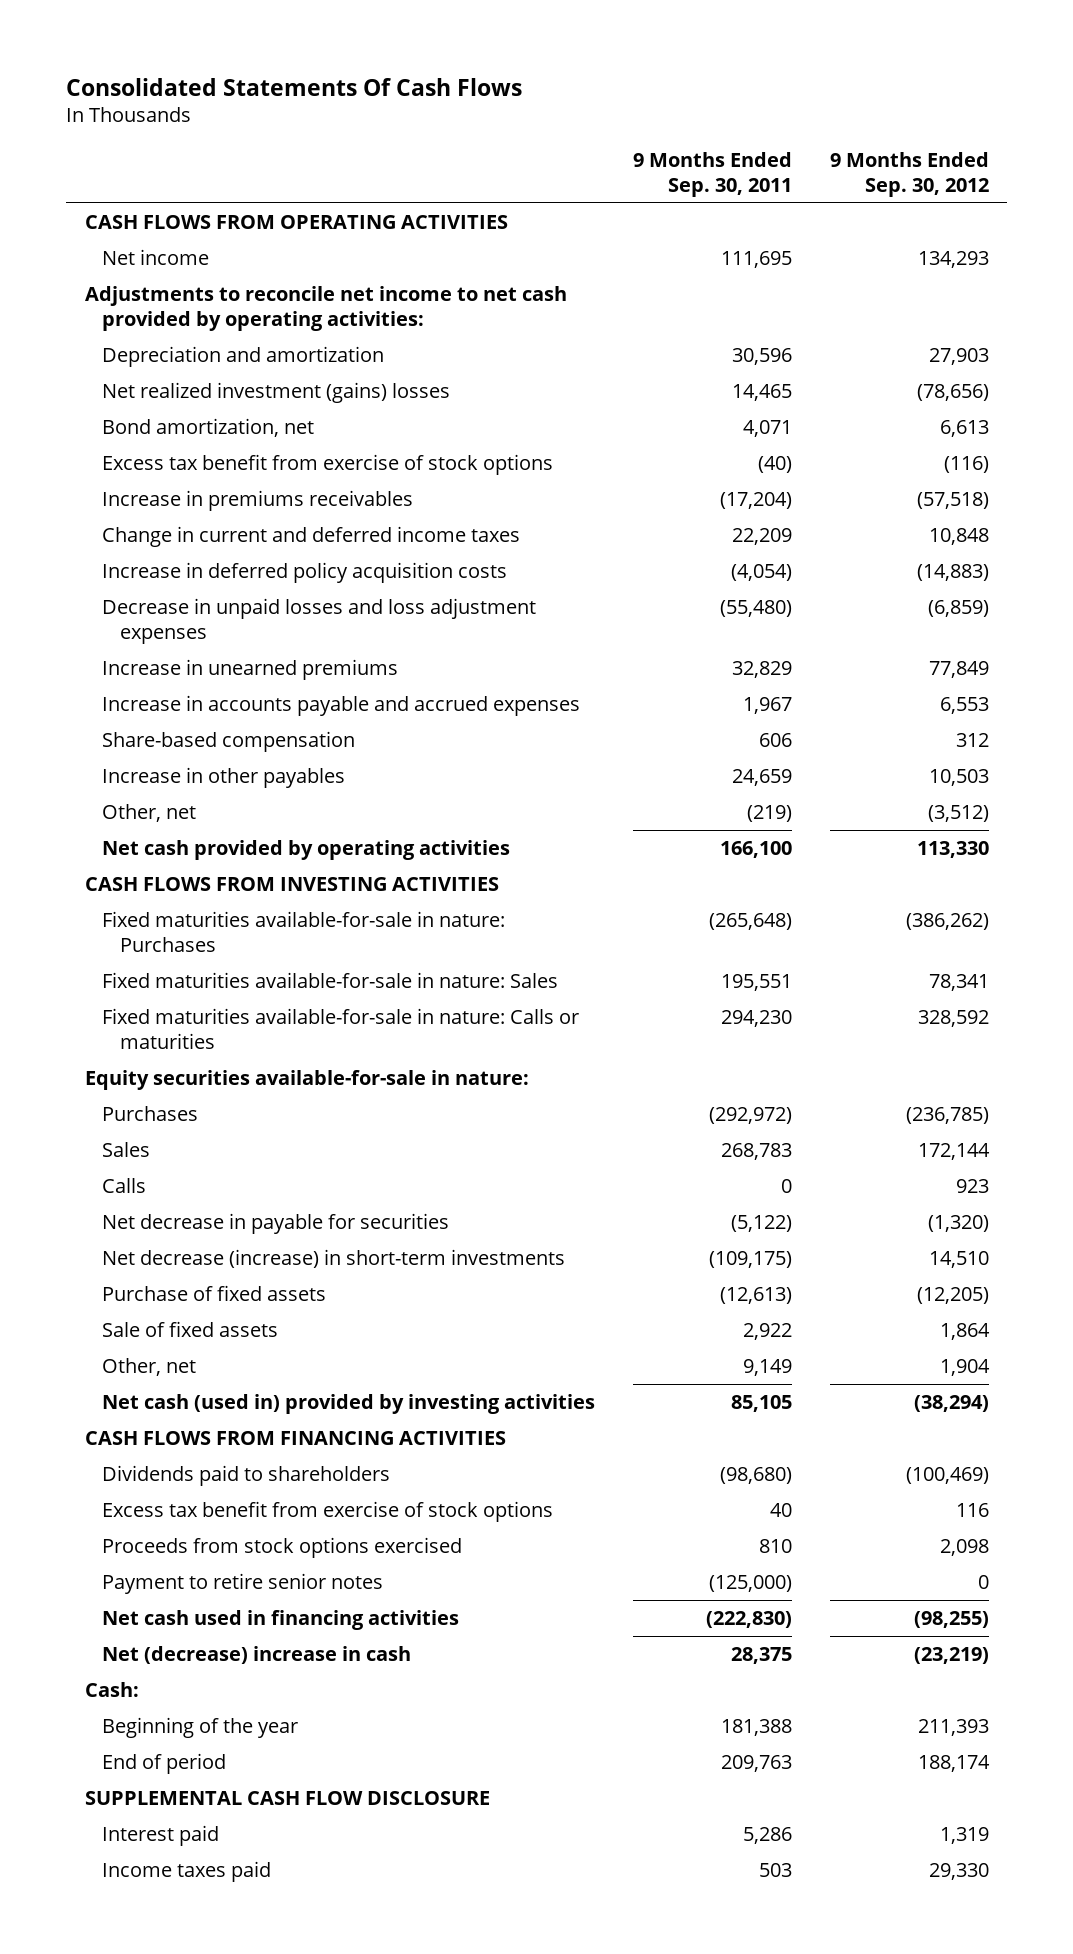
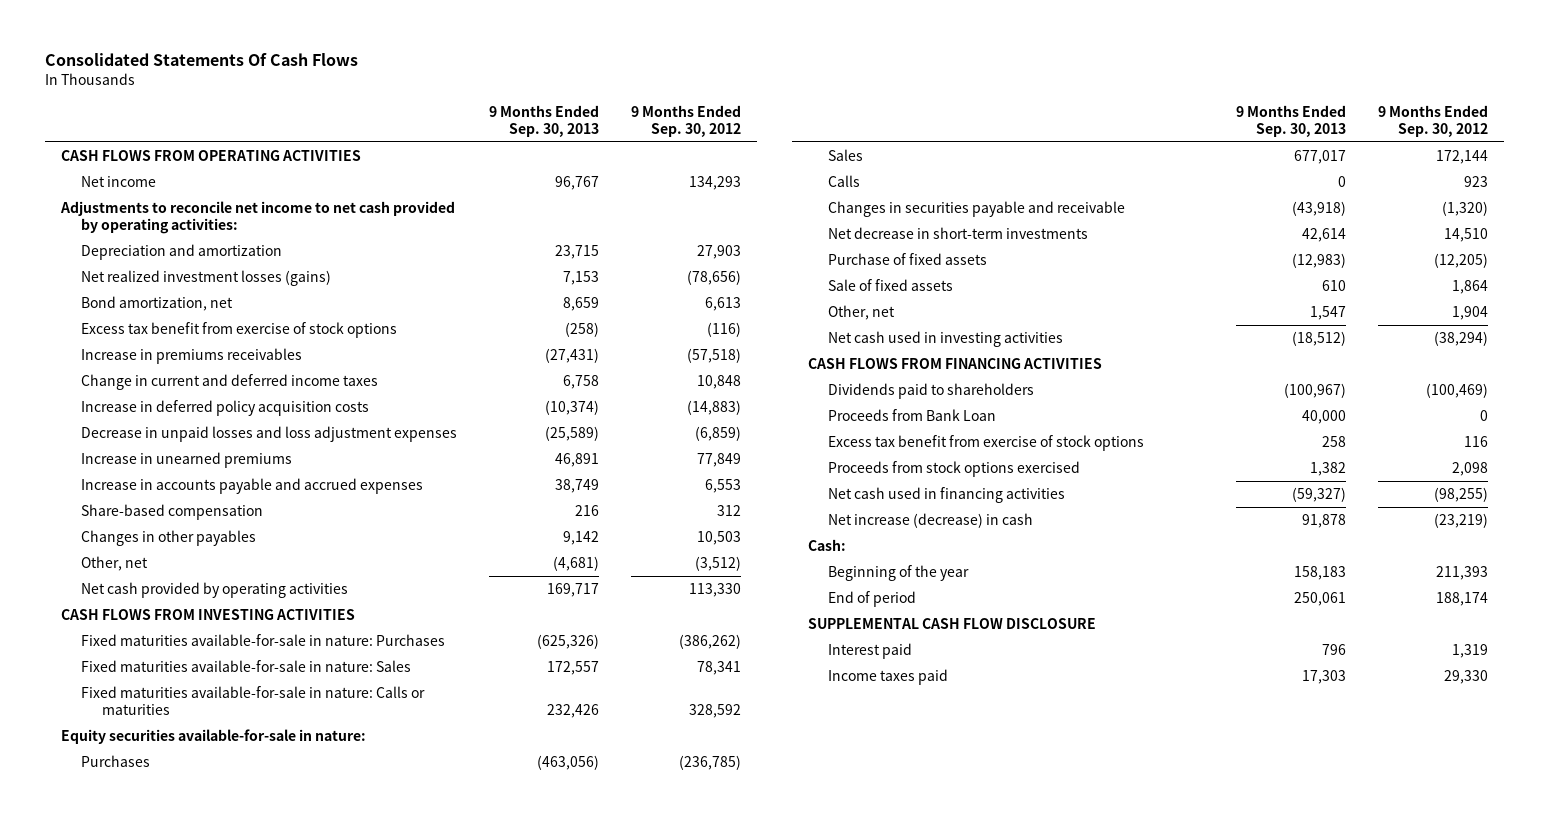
[633,151,793,197] 9 Months Ended Sep. 30, 2011 -> none
none -> [488,105,599,137] 9 Months Ended Sep. 30, 2013
[102,381,451,403] Net realized investment (gains) losses -> [81,270,332,287] Net realized investment losses (gains)
[102,766,346,788] Increase in other payables -> [81,530,257,547] Changes in other payables
[102,1212,450,1234] Net decrease in payable for securities -> [828,201,1126,218] Changes in securities payable and receivable
[102,1248,566,1268] Net decrease (increase) in short-term investments -> [828,227,1089,240] Net decrease in short-term investments
[102,1393,596,1414] Net cash (used in) provided by investing activities -> [828,331,1064,348] Net cash used in investing activities
none -> [828,409,997,422] Proceeds from Bank Loan
[102,1572,384,1594] Payment to retire senior notes -> none
[102,1645,412,1664] Net (decrease) increase in cash -> [828,513,1034,529] Net increase (decrease) in cash

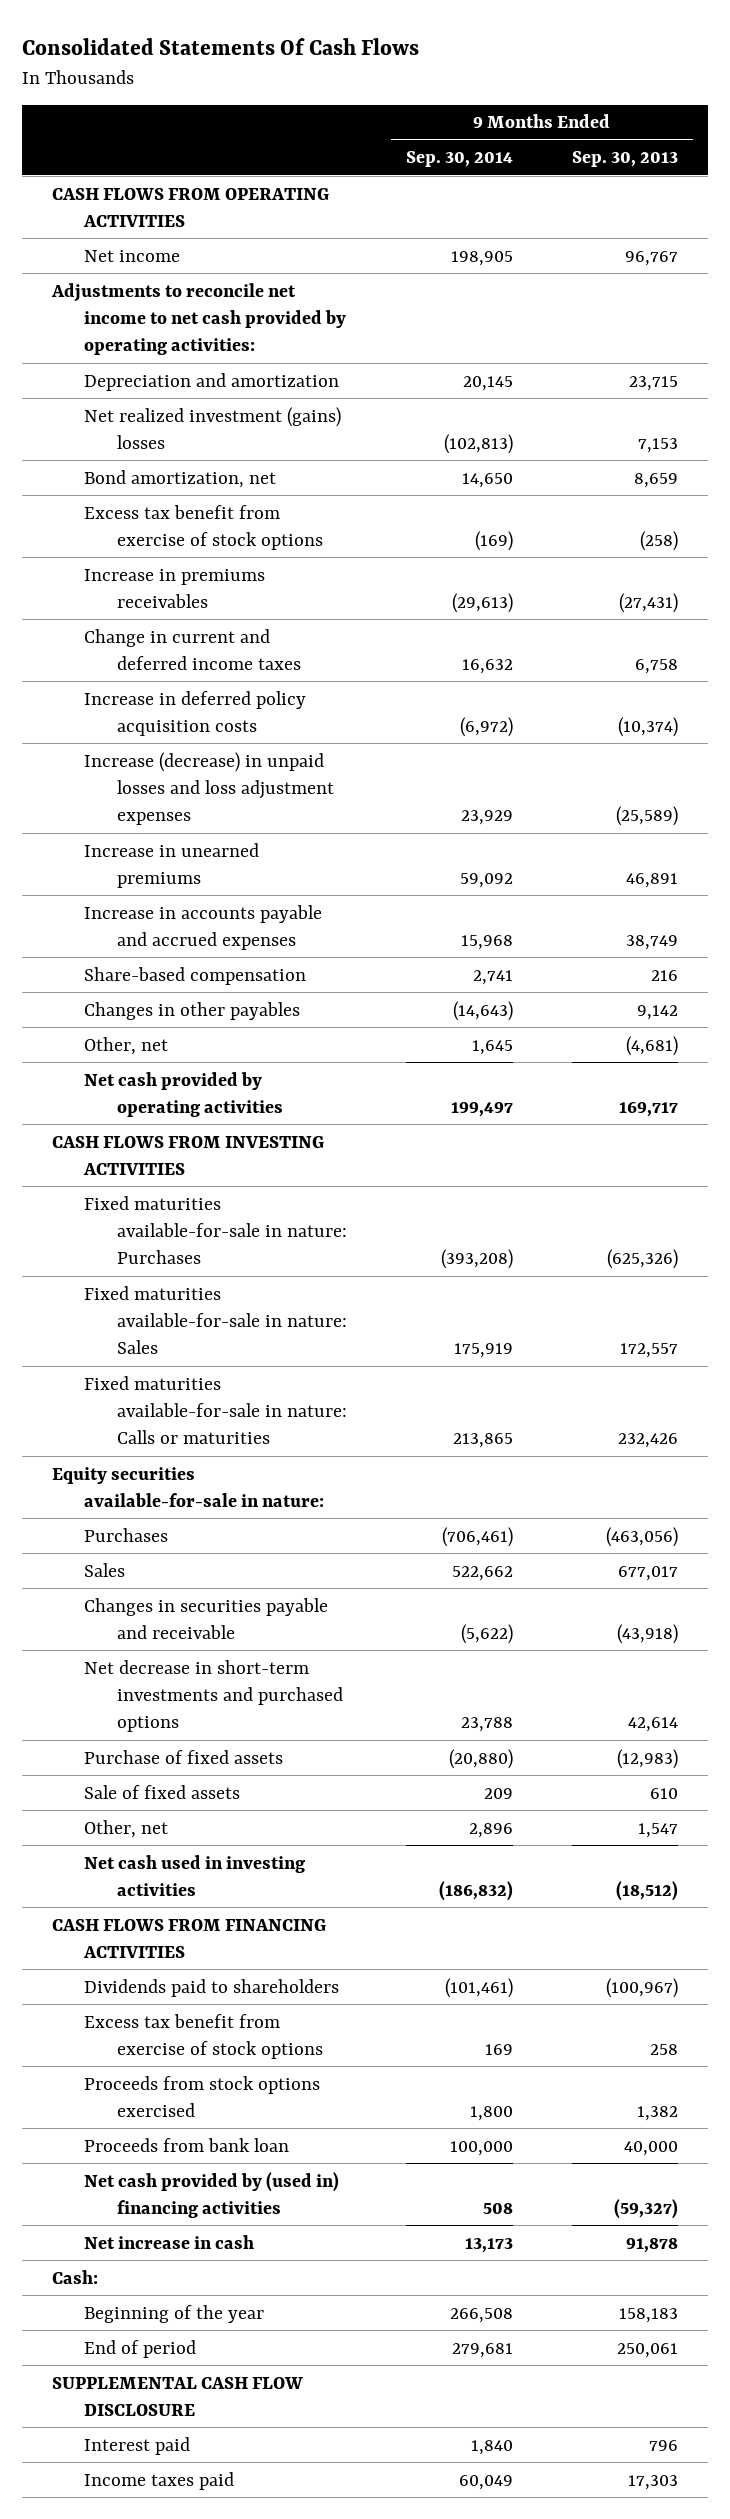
[630,105,741,137] 9 Months Ended Sep. 30, 2012 -> none
none -> [406,151,514,168] Sep. 30, 2014
[81,270,332,287] Net realized investment losses (gains) -> [84,406,342,449] Net realized investment (gains) losses
[81,426,458,443] Decrease in unpaid losses and loss adjustment expenses -> [84,751,335,826] Increase (decrease) in unpaid losses and loss adjustment expenses
[828,175,861,188] Calls -> none
[828,227,1089,240] Net decrease in short-term investments -> [84,1659,344,1733] Net decrease in short-term investments and purchased options
[828,409,997,422] Proceeds from Bank Loan -> none
none -> [84,2137,290,2152] Proceeds from bank loan
[828,487,1066,504] Net cash used in financing activities -> [84,2171,340,2218] Net cash provided by (used in) financing activities
[828,513,1034,529] Net increase (decrease) in cash -> [84,2234,255,2249] Net increase in cash

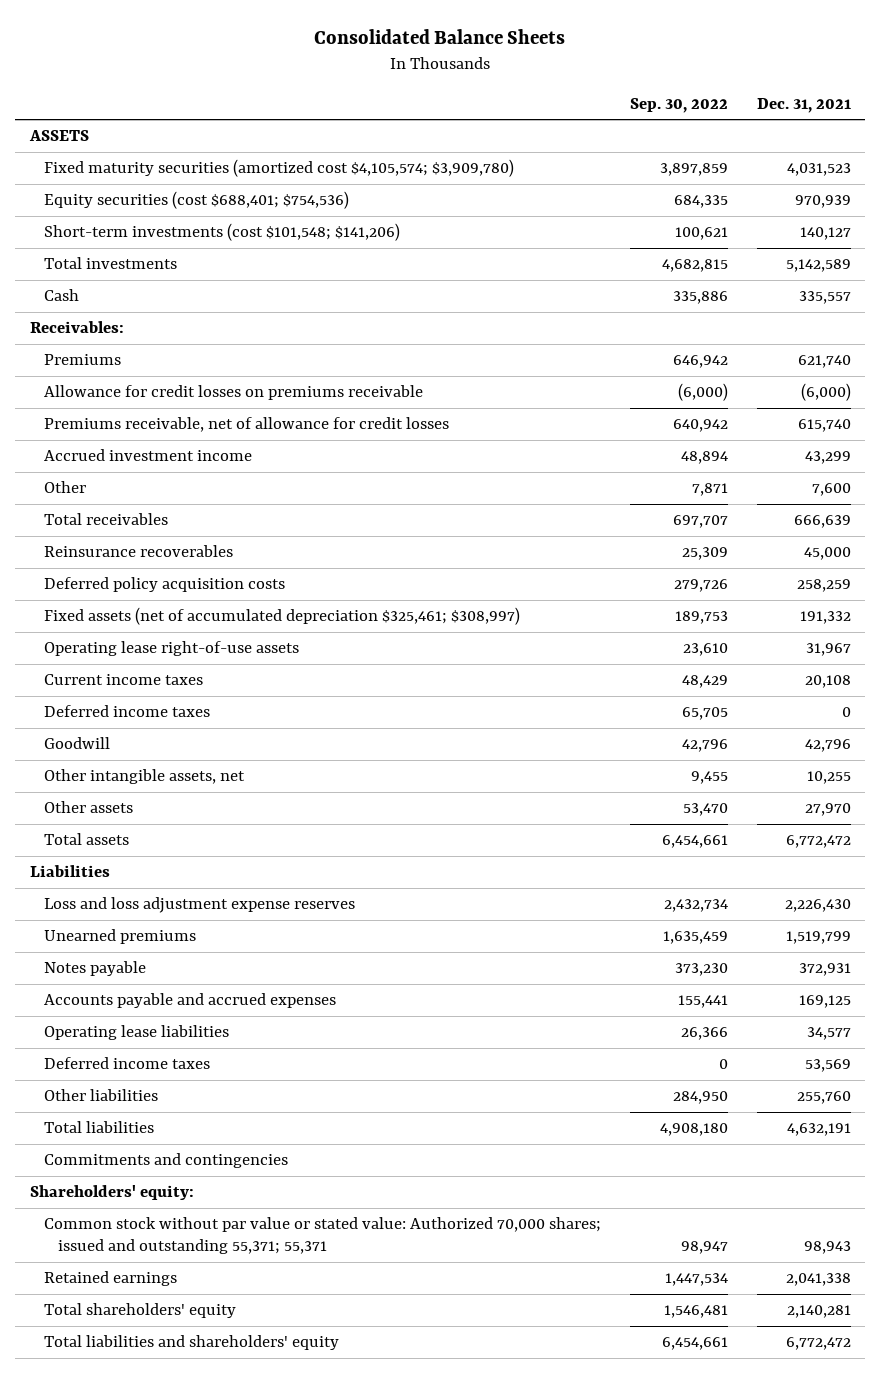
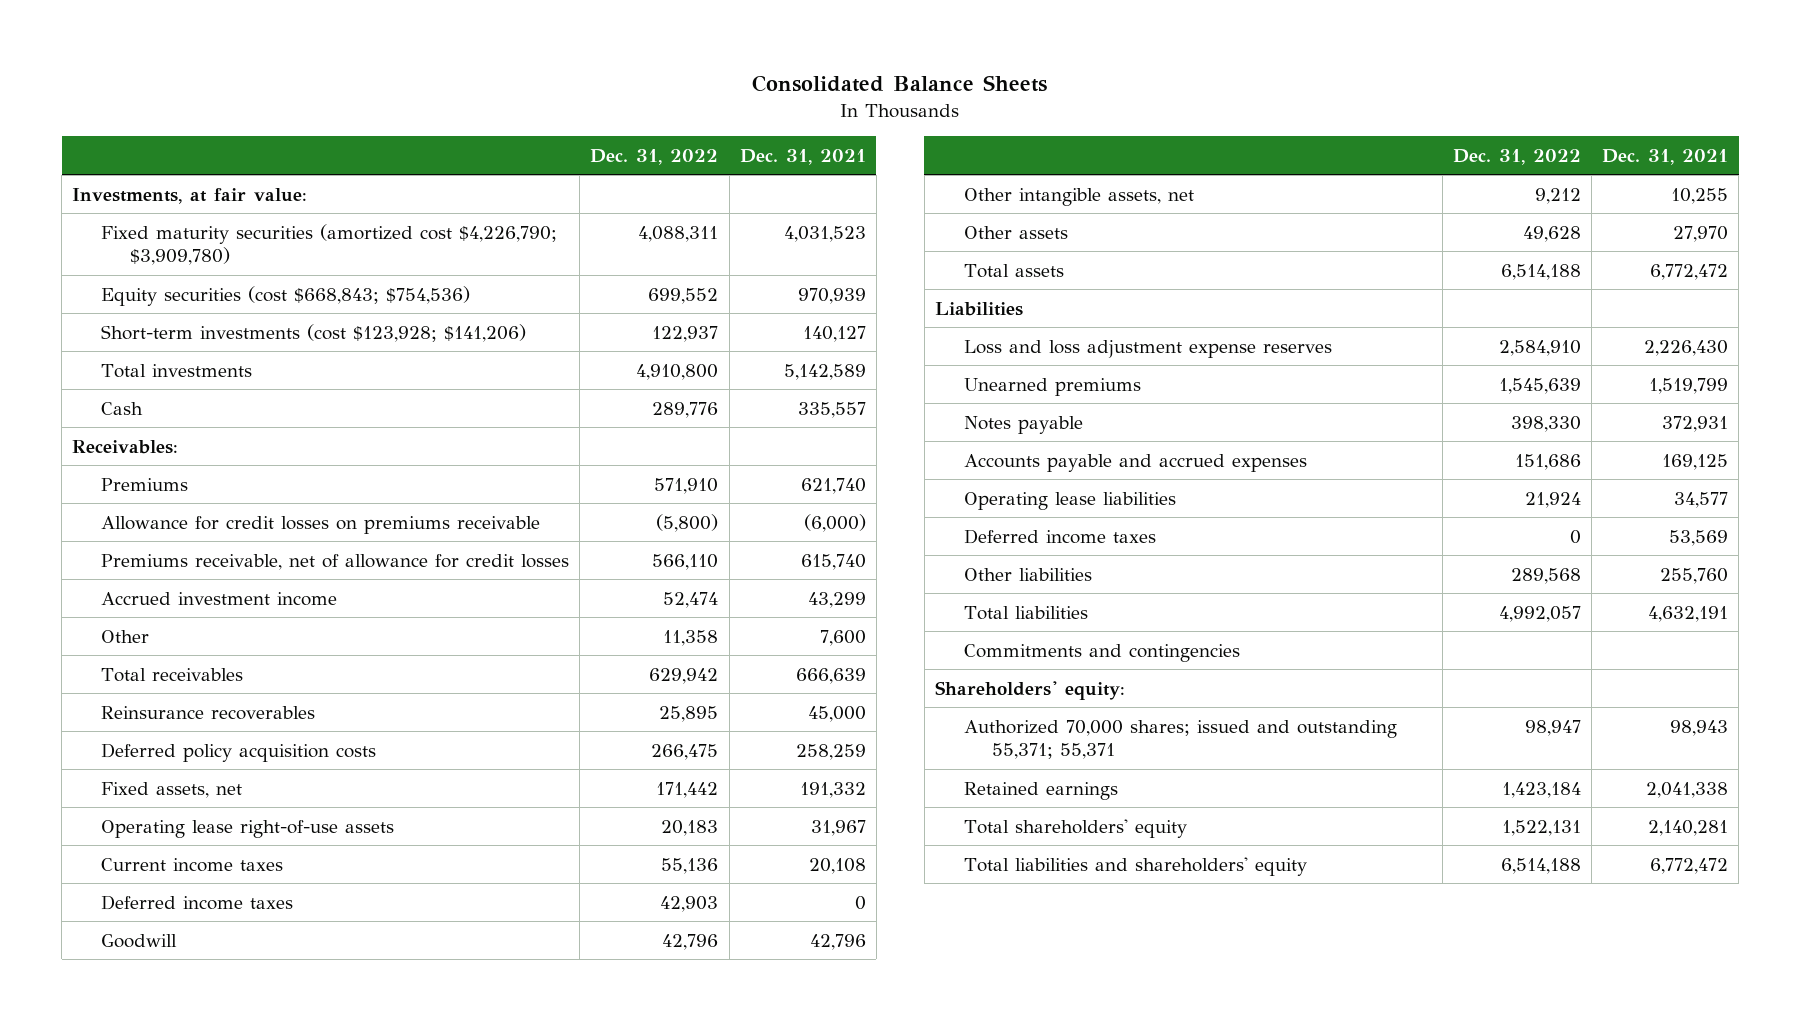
[629,97,728,113] Sep. 30, 2022 -> none
none -> [590,148,719,165] Dec. 31, 2022
[28,130,89,142] ASSETS -> none
none -> [72,187,308,204] Investments, at fair value:
[43,159,514,178] Fixed maturity securities (amortized cost $4,105,574; $3,909,780) -> [101,223,558,266] Fixed maturity securities (amortized cost $4,226,790; $3,909,780)
[43,191,349,210] Equity securities (cost $688,401; $754,536) -> [101,285,471,306] Equity securities (cost $668,843; $754,536)
[43,223,400,242] Short-term investments (cost $101,548; $141,206) -> [101,323,527,342] Short-term investments (cost $123,928; $141,206)
[43,607,520,626] Fixed assets (net of accumulated depreciation $325,461; $308,997) -> [101,781,243,798] Fixed assets, net
[43,1217,601,1255] Common stock without par value or stated value: Authorized 70,000 shares; issued and outstanding 55,371; 55,371 -> [963,719,1397,760] Authorized 70,000 shares; issued and outstanding 55,371; 55,371

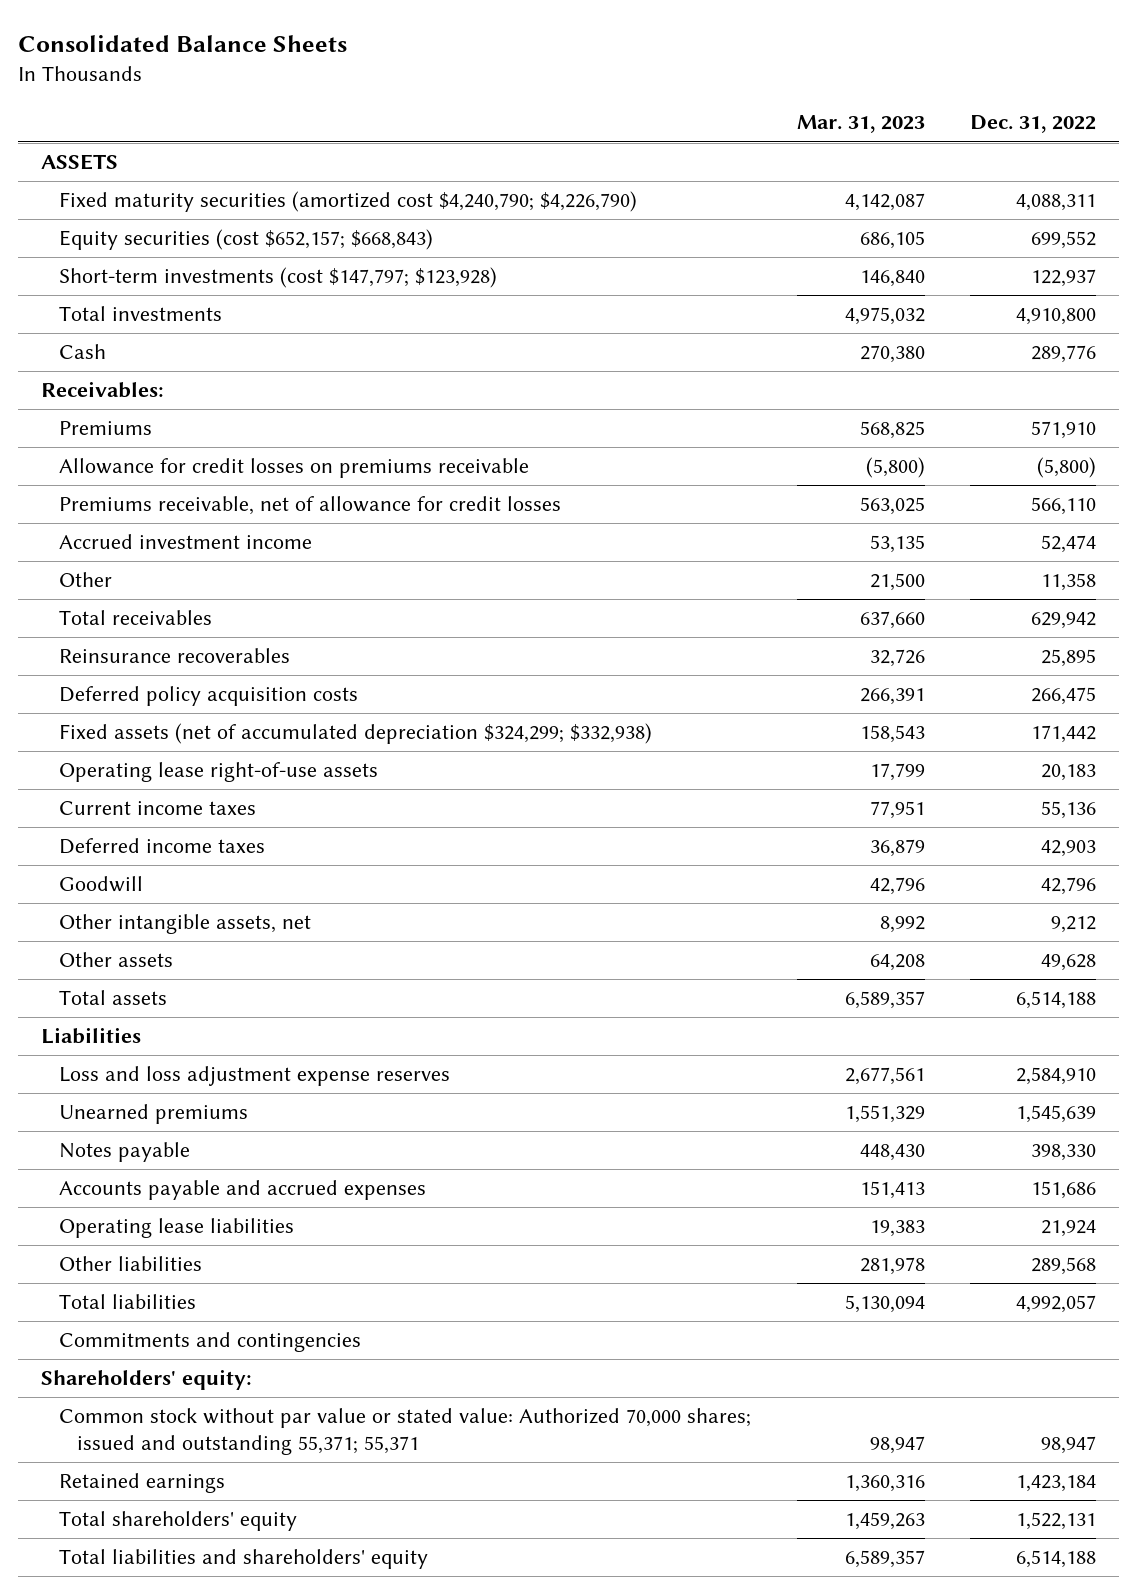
[739,148,866,165] Dec. 31, 2021 -> none
none -> [796,115,925,134] Mar. 31, 2023
[72,187,308,204] Investments, at fair value: -> none
none -> [41,154,119,171] ASSETS
[101,223,558,266] Fixed maturity securities (amortized cost $4,226,790; $3,909,780) -> [59,191,638,213] Fixed maturity securities (amortized cost $4,240,790; $4,226,790)
[101,285,471,306] Equity securities (cost $668,843; $754,536) -> [59,229,434,251] Equity securities (cost $652,157; $668,843)
[101,323,527,342] Short-term investments (cost $123,928; $141,206) -> [59,267,498,289] Short-term investments (cost $147,797; $123,928)
[101,781,243,798] Fixed assets, net -> [59,723,653,745] Fixed assets (net of accumulated depreciation $324,299; $332,938)
[963,528,1156,544] Deferred income taxes -> none
[963,719,1397,760] Authorized 70,000 shares; issued and outstanding 55,371; 55,371 -> [59,1408,752,1456] Common stock without par value or stated value: Authorized 70,000 shares; issued and outstanding 55,371; 55,371

